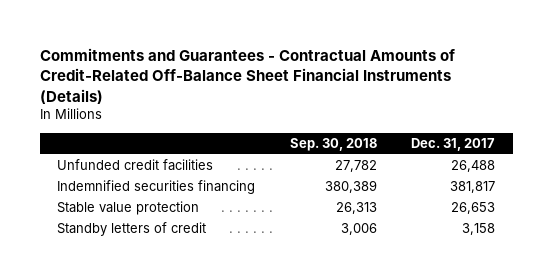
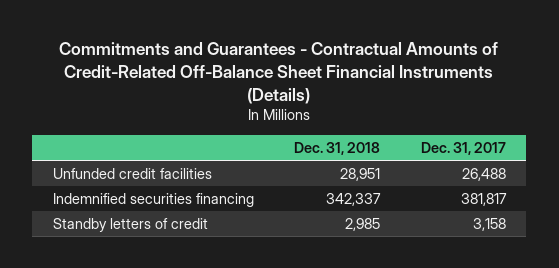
[289,137,377,151] Sep. 30, 2018 -> none
none -> [294,141,381,155] Dec. 31, 2018
[57,201,200,216] Stable value protection -> none

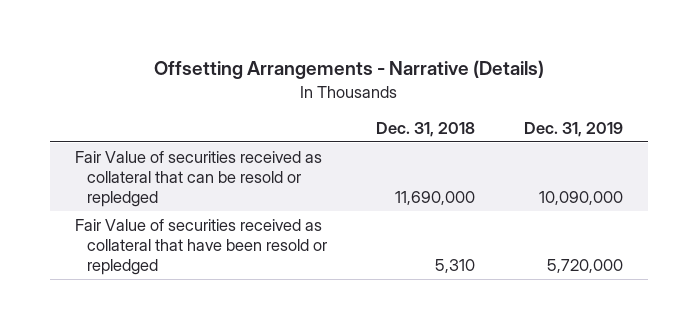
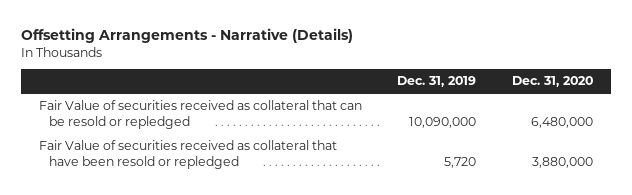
[376,121,476,137] Dec. 31, 2018 -> none
none -> [512,76,594,88] Dec. 31, 2020
[547,259,624,274] 5,720,000 -> [444,156,477,168] 5,720

